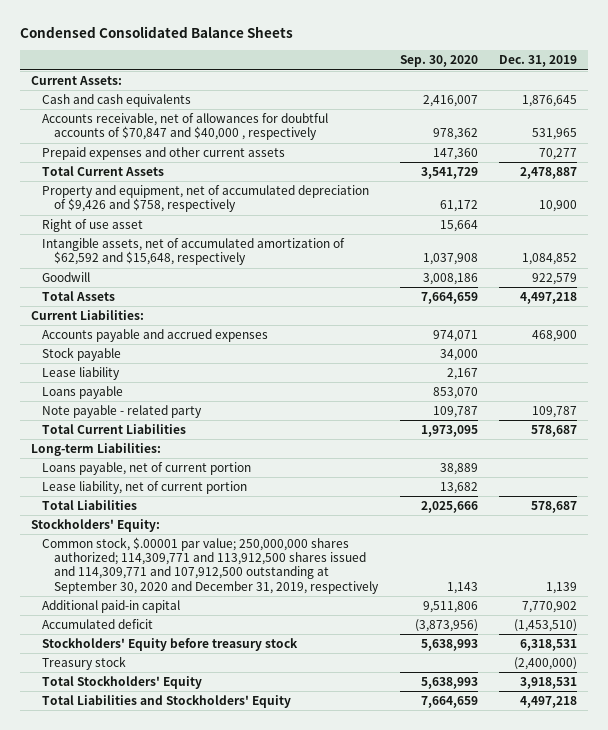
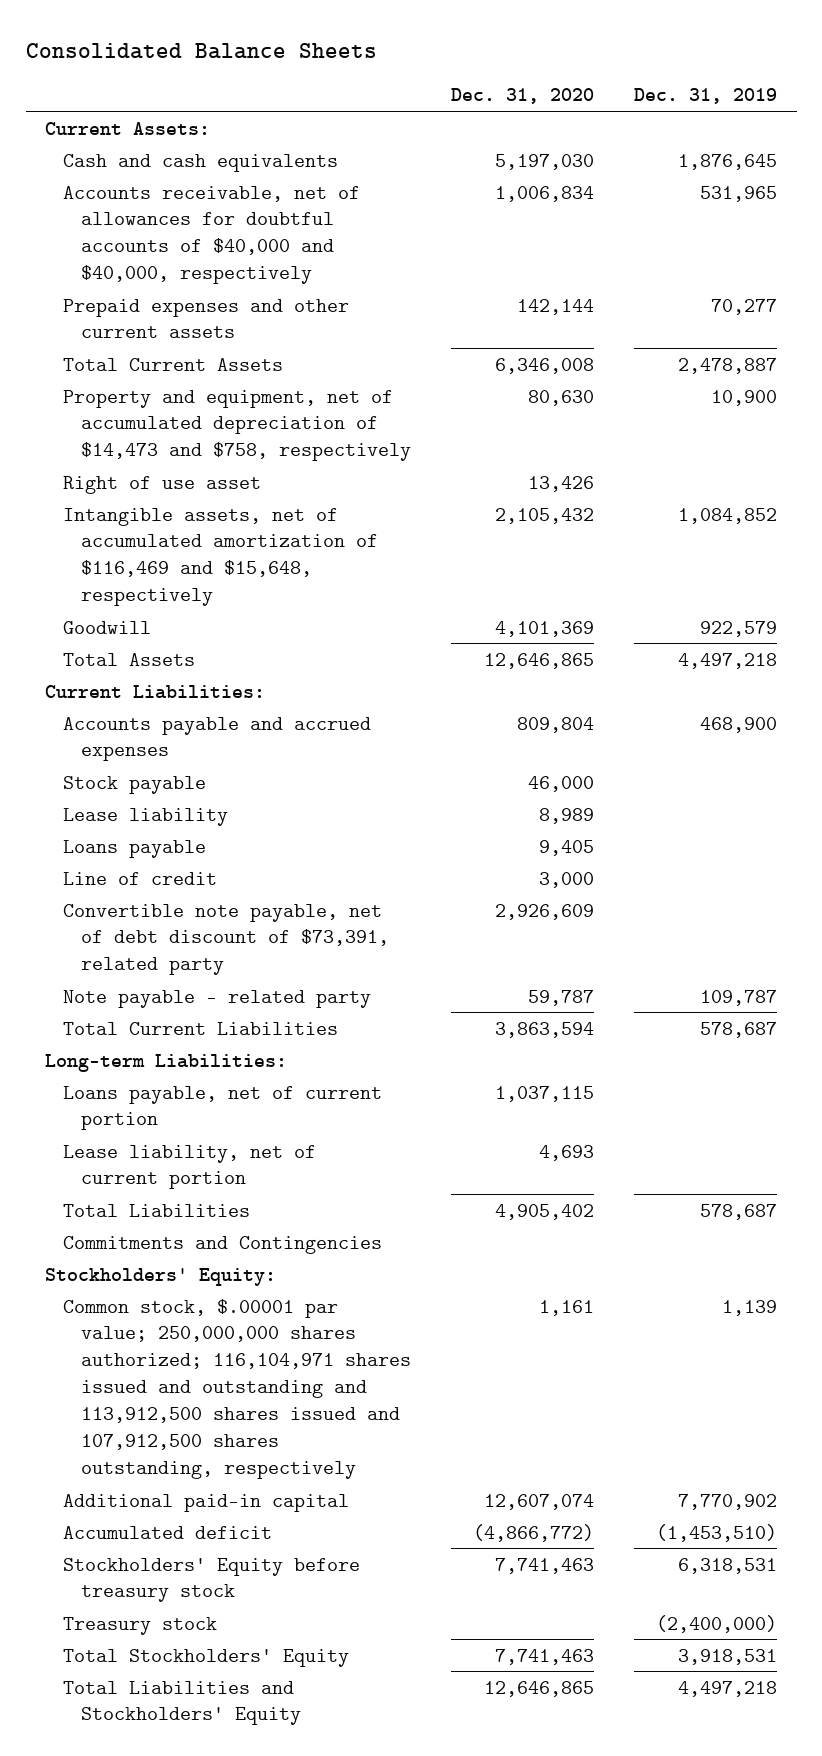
[19,26,293,39] Condensed Consolidated Balance Sheets -> [25,42,377,59] Consolidated Balance Sheets
[399,55,478,68] Sep. 30, 2020 -> none
none -> [450,88,594,105] Dec. 31, 2020
[42,113,329,141] Accounts receivable, net of allowances for doubtful accounts of $70,847 and $40,000 , respectively -> [63,185,361,285] Accounts receivable, net of allowances for doubtful accounts of $40,000 and $40,000, respectively
[42,185,370,213] Property and equipment, net of accumulated depreciation of $9,426 and $758, respectively -> [63,389,412,462] Property and equipment, net of accumulated depreciation of $14,473 and $758, respectively
[42,238,346,266] Intangible assets, net of accumulated amortization of $62,592 and $15,648, respectively -> [63,507,379,607] Intangible assets, net of accumulated amortization of $116,469 and $15,648, respectively
none -> [63,871,218,885] Line of credit
none -> [63,903,390,976] Convertible note payable, net of debt discount of $73,391, related party
none -> [63,1235,383,1254] Commitments and Contingencies
[42,537,380,594] Common stock, $.00001 par value; 250,000,000 shares authorized; 114,309,771 and 113,912,500 shares issued and 114,309,771 and 107,912,500 outstanding at September 30, 2020 and December 31, 2019, respectively -> [63,1298,412,1479] Common stock, $.00001 par value; 250,000,000 shares authorized; 116,104,971 shares issued and outstanding and 113,912,500 shares issued and 107,912,500 shares outstanding, respectively

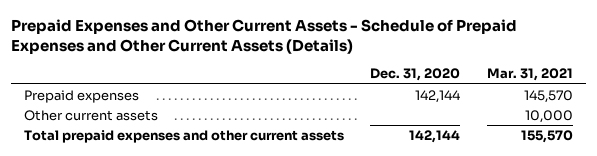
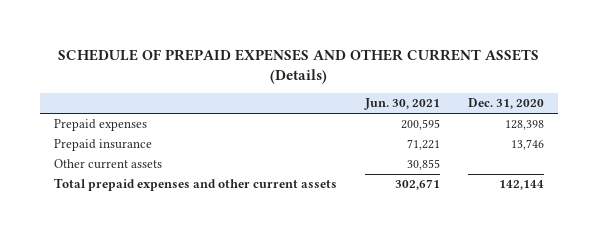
[10,18,517,54] Prepaid Expenses and Other Current Assets - Schedule of Prepaid Expenses and Other Current Assets (Details) -> [58,49,540,85] SCHEDULE OF PREPAID EXPENSES AND OTHER CURRENT ASSETS (Details)
[486,68,573,82] Mar. 31, 2021 -> none
none -> [364,98,441,111] Jun. 30, 2021
[415,89,461,103] 142,144 -> [505,120,545,131] 128,398
none -> [53,139,152,152] Prepaid insurance

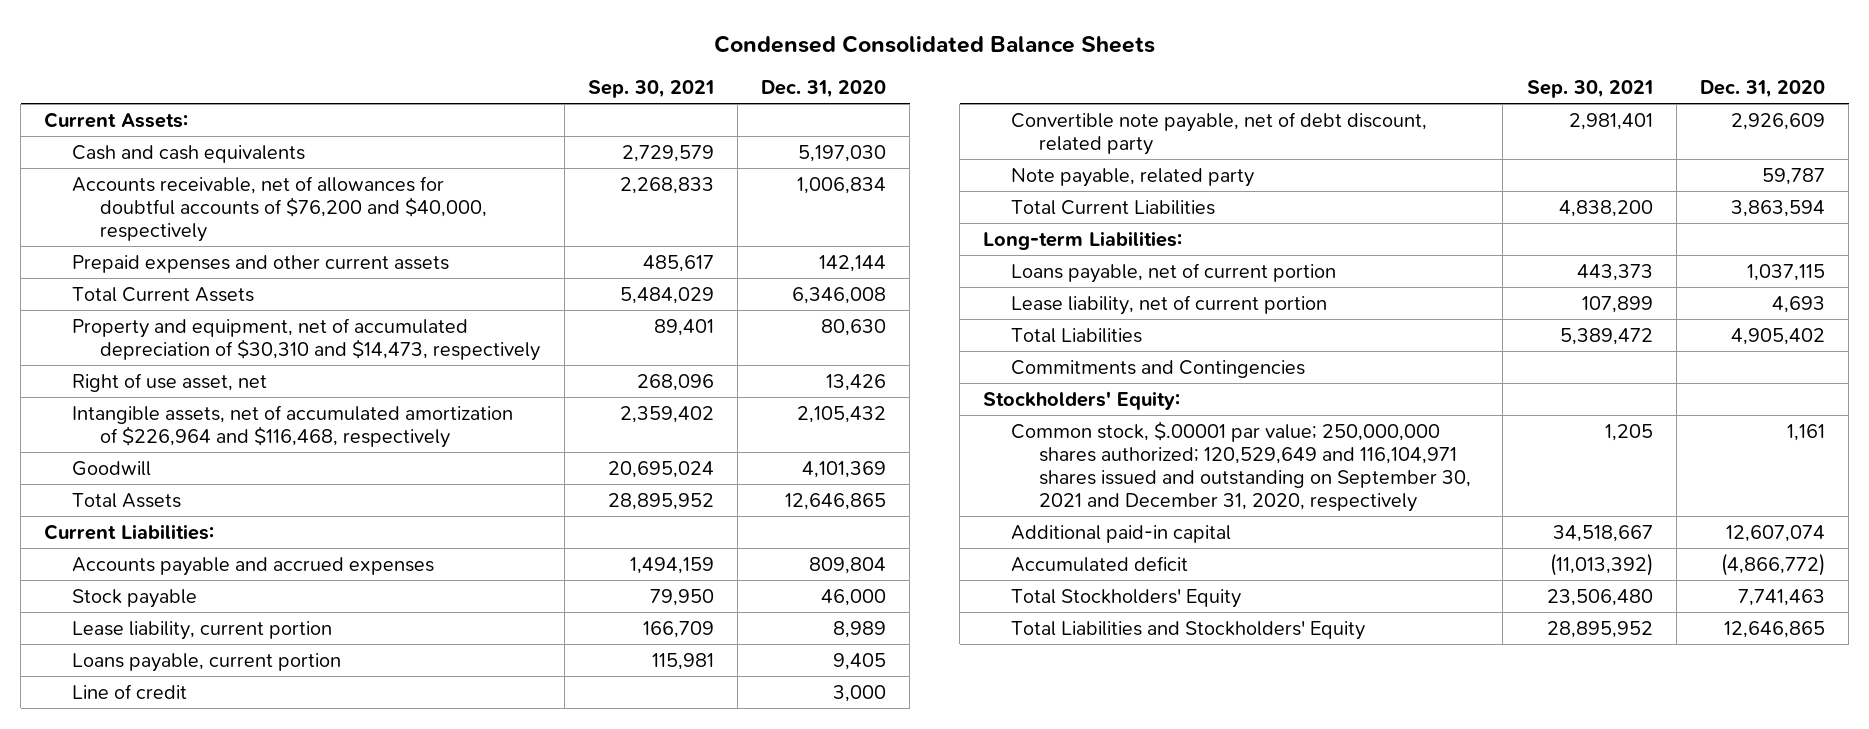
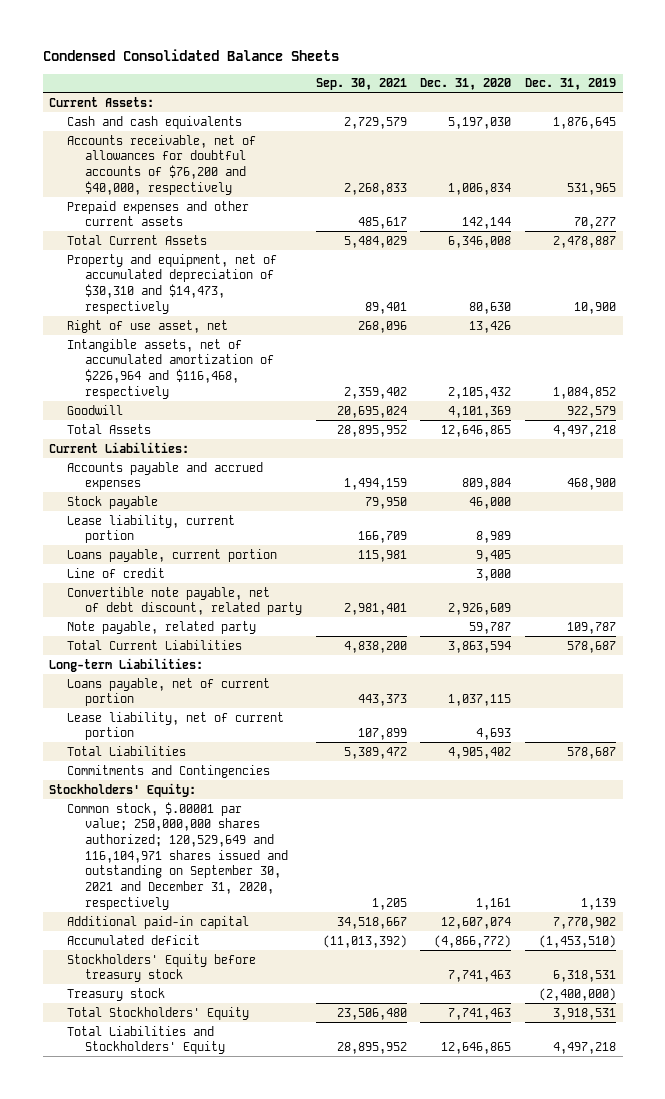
none -> [525,78,617,91] Dec. 31, 2019
none -> [67,953,257,983] Stockholders' Equity before treasury stock
none -> [67,987,166,1001] Treasury stock

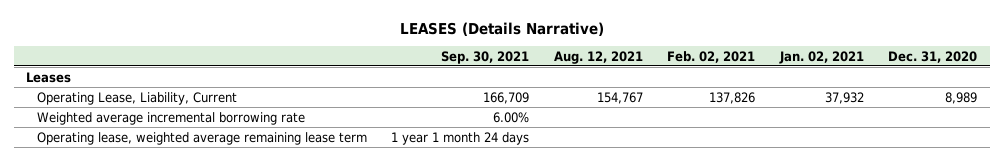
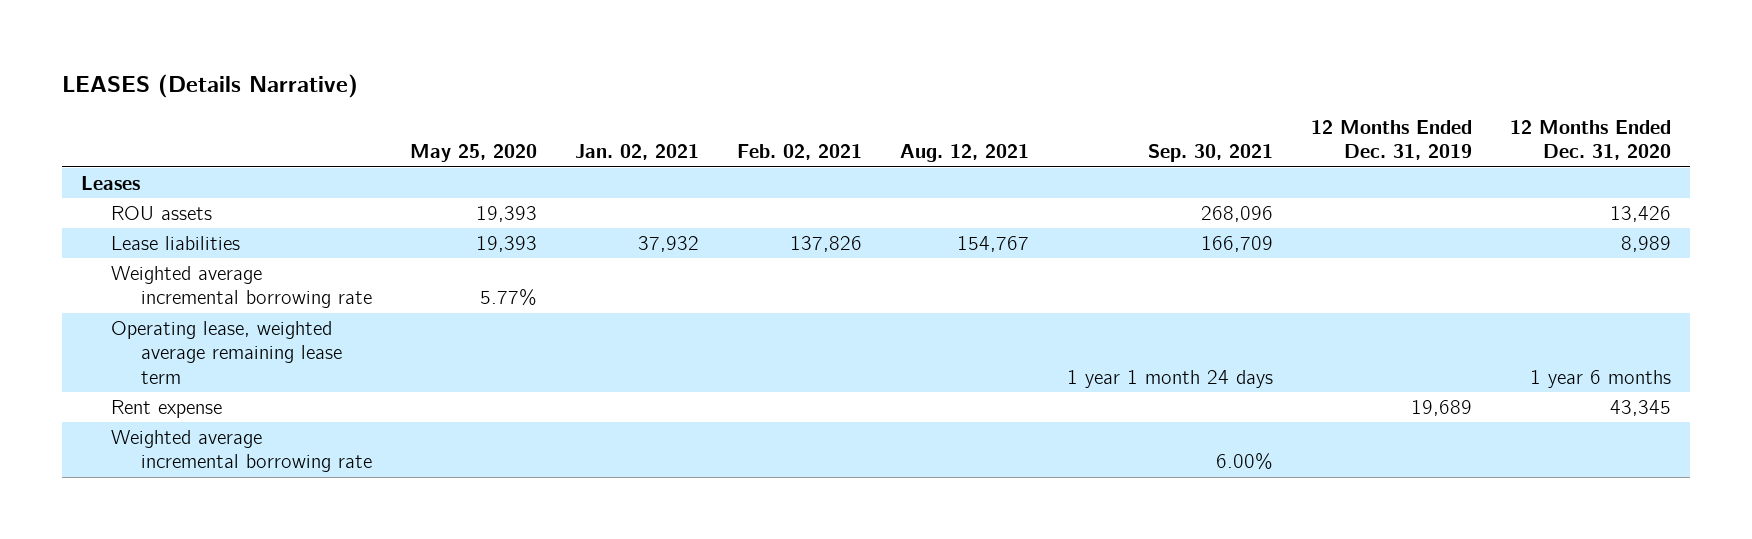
[888,50,978,63] Dec. 31, 2020 -> none
none -> [410,144,538,163] May 25, 2020
none -> [1311,119,1473,161] 12 Months Ended Dec. 31, 2019
none -> [1510,119,1672,161] 12 Months Ended Dec. 31, 2020
none -> [111,205,213,220] ROU assets
[36,91,237,105] Operating Lease, Liability, Current -> [111,235,241,250] Lease liabilities
none -> [111,265,373,309] Weighted average incremental borrowing rate
none -> [111,399,223,418] Rent expense
[36,111,305,125] Weighted average incremental borrowing rate -> [111,429,373,473] Weighted average incremental borrowing rate

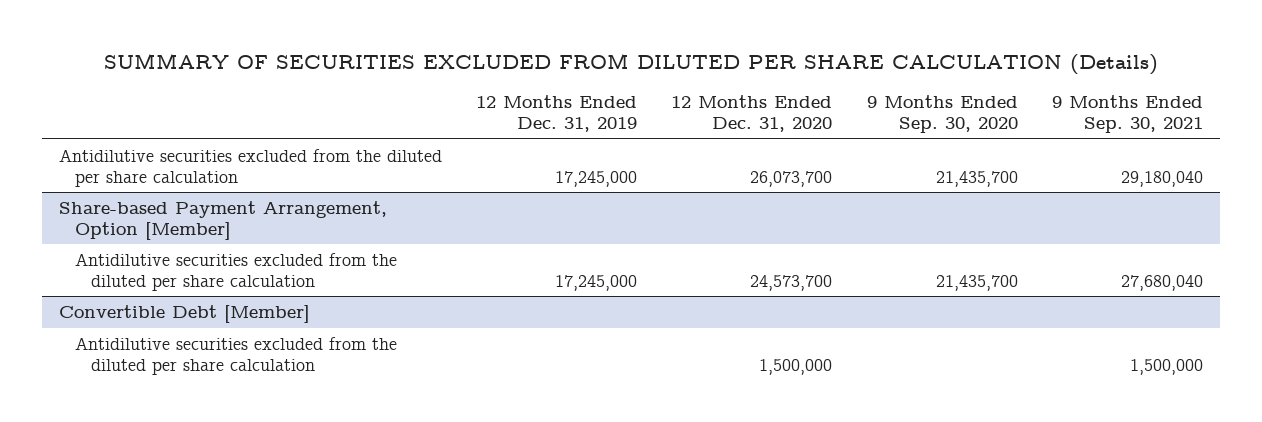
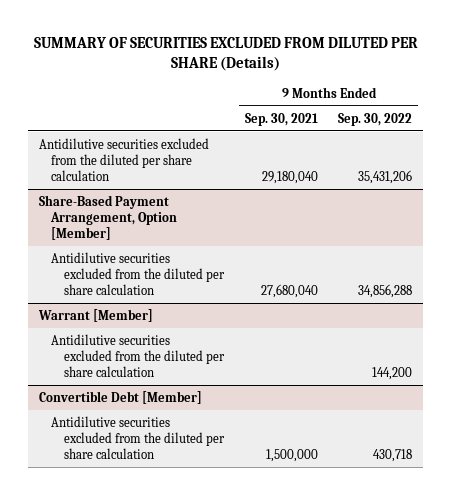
[103,52,1158,75] SUMMARY OF SECURITIES EXCLUDED FROM DILUTED PER SHARE CALCULATION (Details) -> [33,37,418,72] SUMMARY OF SECURITIES EXCLUDED FROM DILUTED PER SHARE (Details)
[476,95,638,132] 12 Months Ended Dec. 31, 2019 -> none
[671,95,833,132] 12 Months Ended Dec. 31, 2020 -> none
[866,95,1018,133] 9 Months Ended Sep. 30, 2020 -> none
none -> [338,112,413,126] Sep. 30, 2022
[58,200,387,240] Share-based Payment Arrangement, Option [Member] -> [38,194,178,241] Share-Based Payment Arrangement, Option [Member]
none -> [37,308,153,322] Warrant [Member]
none -> [51,333,225,378] Antidilutive securities excluded from the diluted per share calculation

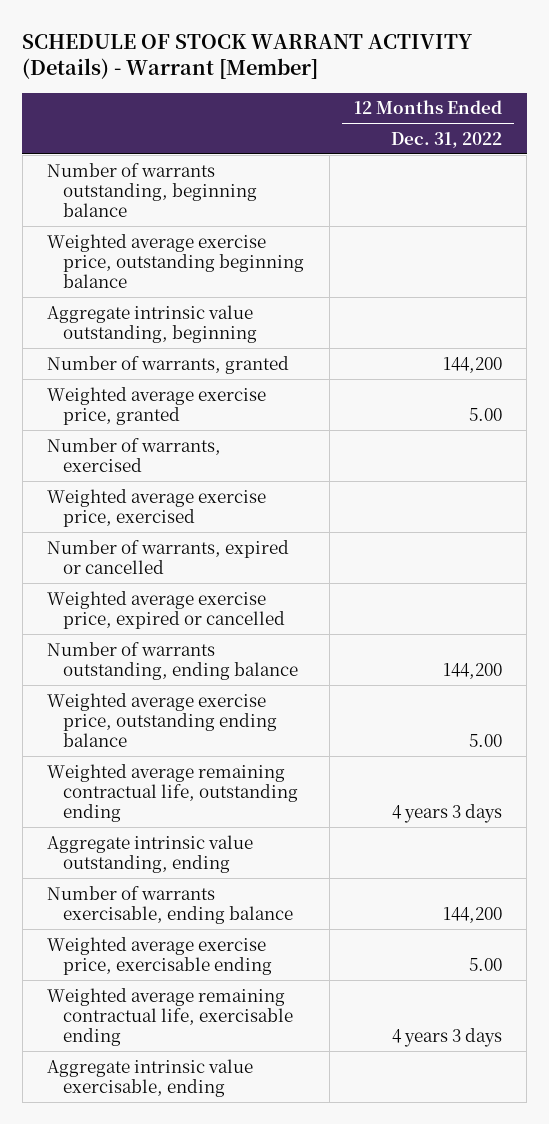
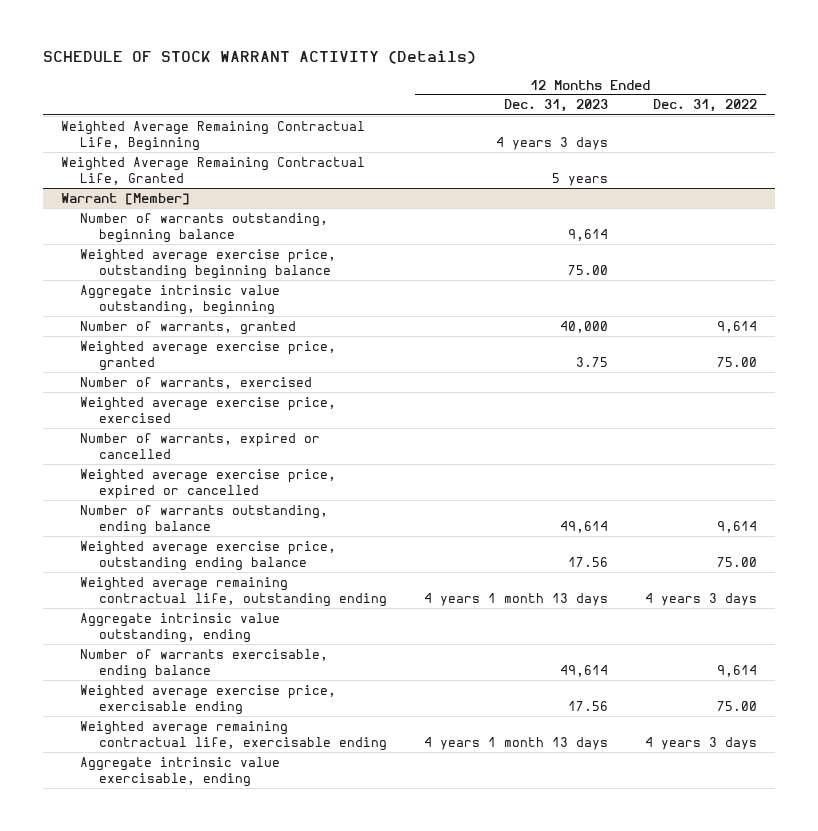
[22,33,473,80] SCHEDULE OF STOCK WARRANT ACTIVITY (Details) - Warrant [Member] -> [42,50,476,65] SCHEDULE OF STOCK WARRANT ACTIVITY (Details)
none -> [504,99,609,113] Dec. 31, 2023
none -> [61,120,366,151] Weighted Average Remaining Contractual Life, Beginning
none -> [61,156,366,185] Weighted Average Remaining Contractual Life, Granted
none -> [61,192,191,205] Warrant [Member]
[442,356,502,373] 144,200 -> [716,320,757,333] 9,614
[468,407,502,421] 5.00 -> [716,356,757,367] 75.00
[442,662,502,679] 144,200 -> [716,520,757,533] 9,614
[468,734,502,748] 5.00 -> [716,556,757,567] 75.00
[442,906,502,923] 144,200 -> [716,664,757,677] 9,614
[468,957,502,971] 5.00 -> [716,700,757,711] 75.00

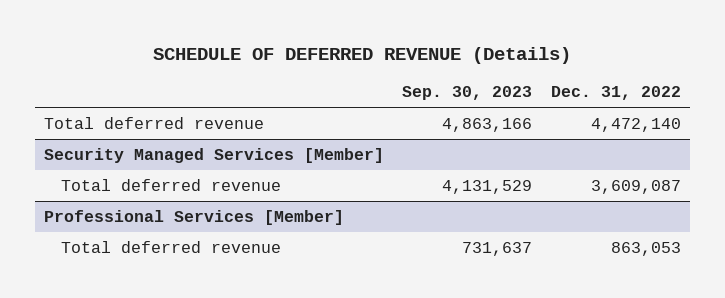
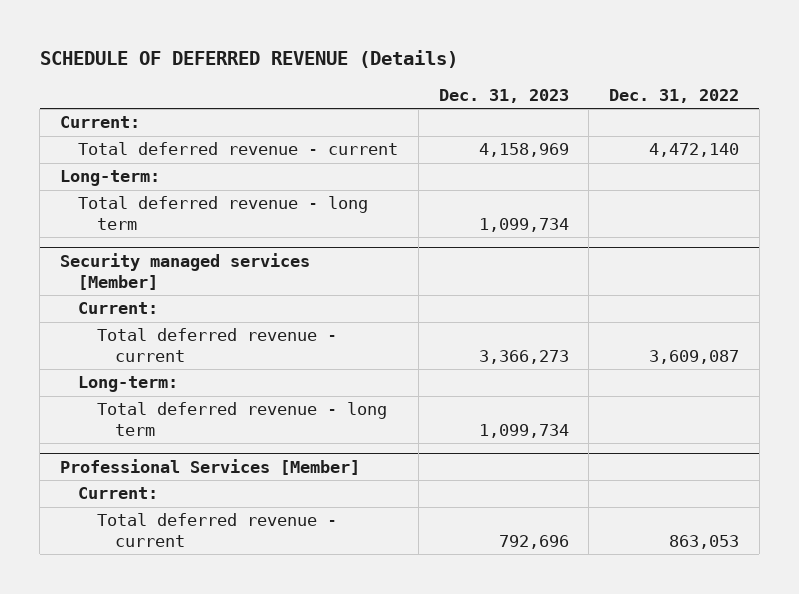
[402,86,533,101] Sep. 30, 2023 -> none
none -> [438,88,569,103] Dec. 31, 2023
none -> [59,116,140,129] Current:
[43,116,264,129] Total deferred revenue -> [78,142,399,156] Total deferred revenue - current
none -> [59,170,160,187] Long-term:
none -> [78,196,369,231] Total deferred revenue - long term
[43,147,384,163] Security Managed Services [Member] -> [59,252,310,290] Security managed services [Member]
none -> [78,302,159,315] Current:
[61,178,282,191] Total deferred revenue -> [96,328,337,363] Total deferred revenue - current
none -> [78,376,179,393] Long-term:
none -> [96,402,387,437] Total deferred revenue - long term
none -> [78,487,159,500] Current:
[61,240,282,253] Total deferred revenue -> [96,513,337,548] Total deferred revenue - current

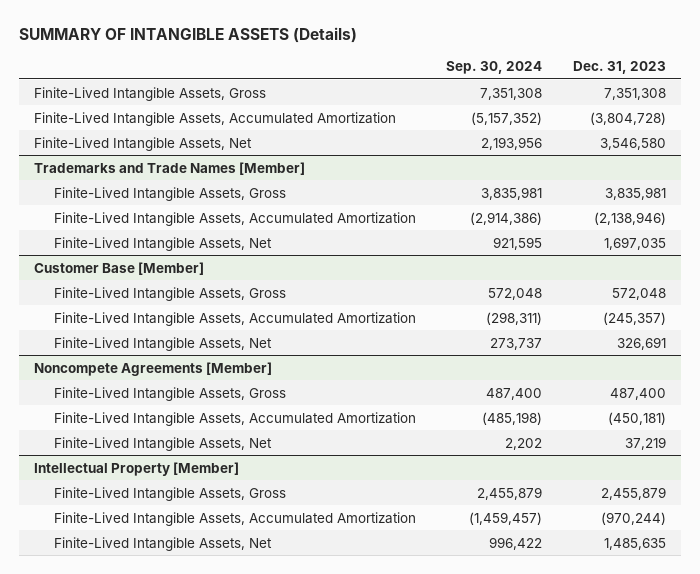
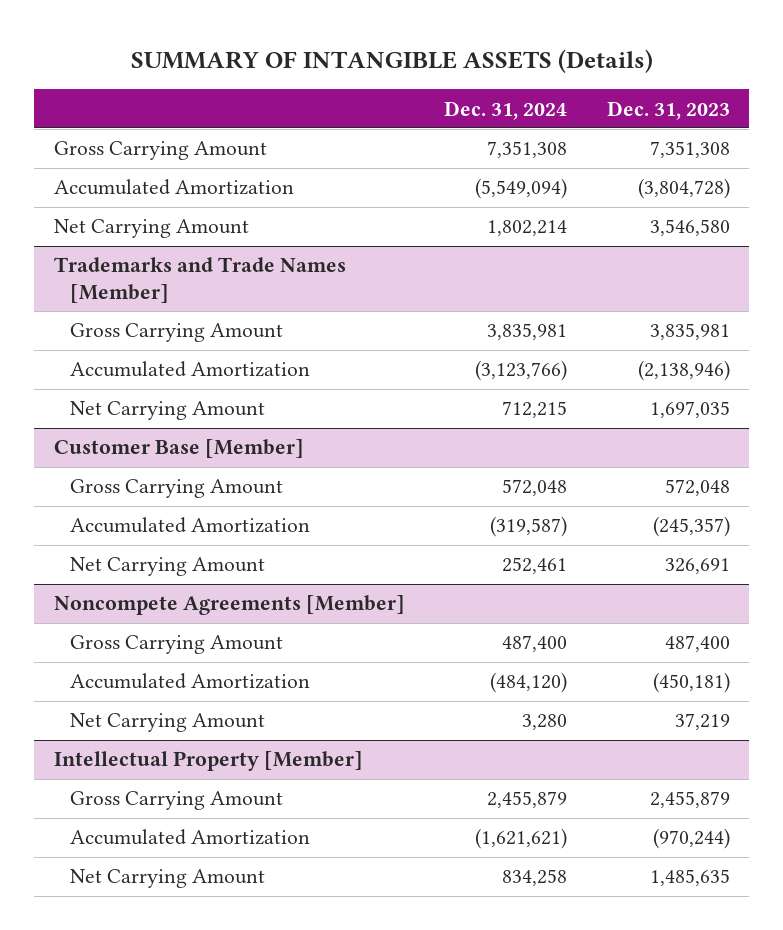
[446,60,543,74] Sep. 30, 2024 -> none
none -> [444,100,568,120] Dec. 31, 2024
[34,86,267,101] Finite-Lived Intangible Assets, Gross -> [53,141,267,161] Gross Carrying Amount
[34,111,397,126] Finite-Lived Intangible Assets, Accumulated Amortization -> [53,179,294,196] Accumulated Amortization
[34,136,253,151] Finite-Lived Intangible Assets, Net -> [53,219,249,239] Net Carrying Amount
[53,186,286,201] Finite-Lived Intangible Assets, Gross -> [69,323,283,343] Gross Carrying Amount
[53,211,416,226] Finite-Lived Intangible Assets, Accumulated Amortization -> [69,361,310,378] Accumulated Amortization
[53,236,272,251] Finite-Lived Intangible Assets, Net -> [69,401,265,421] Net Carrying Amount
[53,286,286,301] Finite-Lived Intangible Assets, Gross -> [69,479,283,499] Gross Carrying Amount
[53,311,416,326] Finite-Lived Intangible Assets, Accumulated Amortization -> [69,517,310,534] Accumulated Amortization
[53,336,272,351] Finite-Lived Intangible Assets, Net -> [69,557,265,577] Net Carrying Amount
[53,386,286,401] Finite-Lived Intangible Assets, Gross -> [69,635,283,655] Gross Carrying Amount
[53,411,416,426] Finite-Lived Intangible Assets, Accumulated Amortization -> [69,673,310,690] Accumulated Amortization
[53,436,272,451] Finite-Lived Intangible Assets, Net -> [69,713,265,733] Net Carrying Amount
[53,486,286,501] Finite-Lived Intangible Assets, Gross -> [69,791,283,811] Gross Carrying Amount
[53,511,416,526] Finite-Lived Intangible Assets, Accumulated Amortization -> [69,829,310,846] Accumulated Amortization
[53,536,272,551] Finite-Lived Intangible Assets, Net -> [69,869,265,889] Net Carrying Amount

